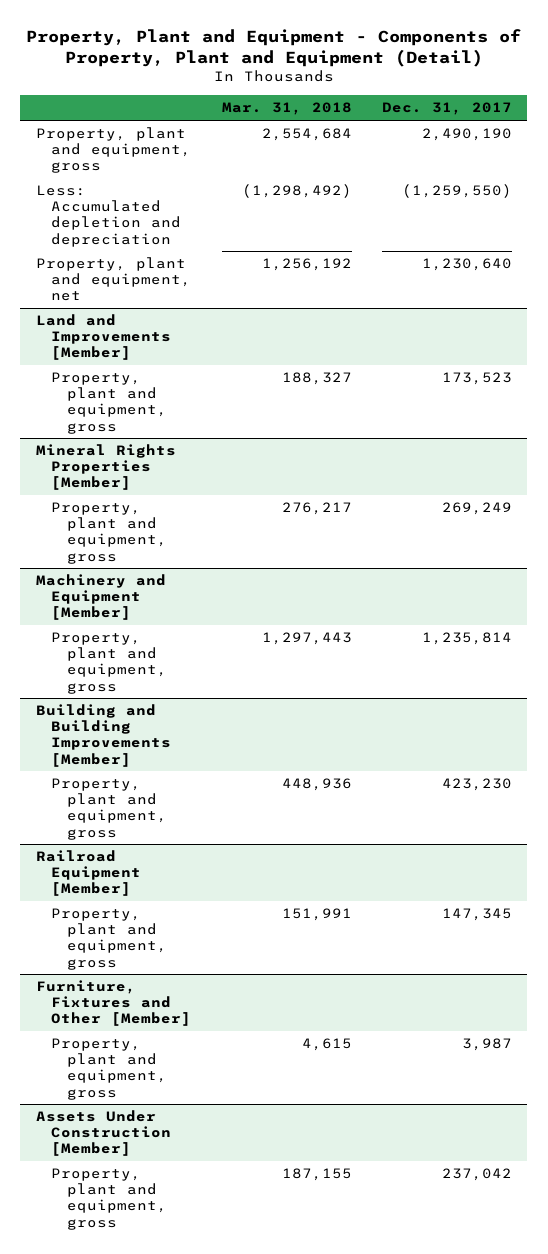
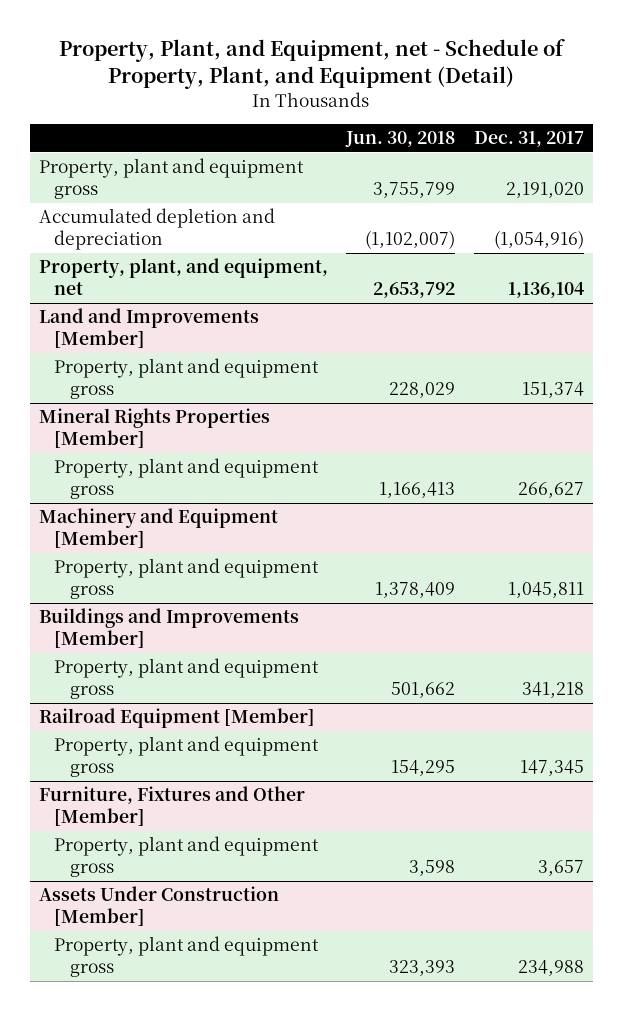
[25,28,521,67] Property, Plant and Equipment - Components of Property, Plant and Equipment (Detail) -> [59,39,566,90] Property, Plant, and Equipment, net - Schedule of Property, Plant, and Equipment (Detail)
[221,102,352,116] Mar. 31, 2018 -> none
none -> [345,131,456,148] Jun. 30, 2018
[35,127,192,174] Property, plant and equipment, gross -> [38,158,304,200] Property, plant and equipment gross
[422,128,513,142] 2,490,190 -> [505,182,584,199] 2,191,020
[35,185,182,247] Less: Accumulated depletion and depreciation -> [38,208,275,251] Accumulated depletion and depreciation
[402,184,513,199] (1,259,550) -> [493,230,584,250] (1,054,916)
[35,257,192,302] Property, plant and equipment, net -> [38,258,328,296] Property, plant, and equipment, net
[422,258,513,272] 1,230,640 -> [507,282,584,299] 1,136,104
[51,372,167,434] Property, plant and equipment, gross -> [54,358,320,400] Property, plant and equipment gross
[442,372,513,386] 173,523 -> [521,382,584,399] 151,374
[51,502,167,564] Property, plant and equipment, gross -> [54,458,320,500] Property, plant and equipment gross
[442,502,513,516] 269,249 -> [517,482,584,499] 266,627
[51,632,167,694] Property, plant and equipment, gross -> [54,558,320,600] Property, plant and equipment gross
[422,632,513,646] 1,235,814 -> [507,582,584,599] 1,045,811
[35,704,172,767] Building and Building Improvements [Member] -> [38,608,299,649] Buildings and Improvements [Member]
[51,778,167,840] Property, plant and equipment, gross -> [54,658,320,700] Property, plant and equipment gross
[442,778,513,792] 423,230 -> [521,682,584,699] 341,218
[51,908,167,970] Property, plant and equipment, gross -> [54,736,320,778] Property, plant and equipment gross
[51,1038,167,1100] Property, plant and equipment, gross -> [54,836,320,878] Property, plant and equipment gross
[462,1038,513,1052] 3,987 -> [537,860,584,877] 3,657
[51,1168,167,1230] Property, plant and equipment, gross -> [54,936,320,978] Property, plant and equipment gross
[442,1168,513,1182] 237,042 -> [517,960,584,977] 234,988

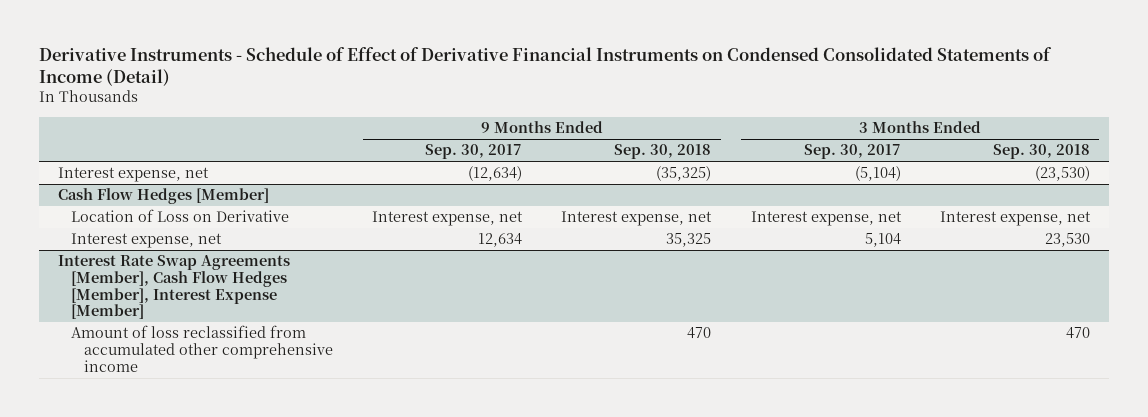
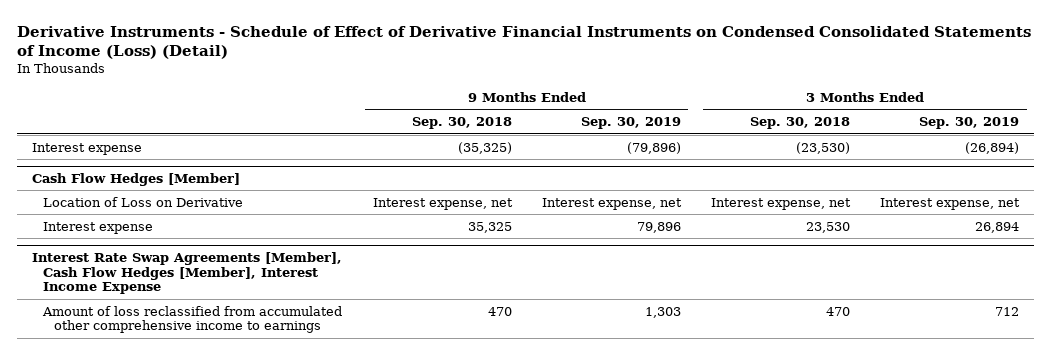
[38,46,1052,87] Derivative Instruments - Schedule of Effect of Derivative Financial Instruments on Condensed Consolidated Statements of Income (Detail) -> [17,25,1032,59] Derivative Instruments - Schedule of Effect of Derivative Financial Instruments on Condensed Consolidated Statements of Income (Loss) (Detail)
[425,144,523,160] Sep. 30, 2017 -> none
[803,144,901,160] Sep. 30, 2017 -> none
none -> [580,117,681,130] Sep. 30, 2019
none -> [919,117,1020,130] Sep. 30, 2019
[58,167,210,183] Interest expense, net -> [32,142,143,155] Interest expense
[71,233,223,249] Interest expense, net -> [43,221,154,234] Interest expense
[58,255,291,320] Interest Rate Swap Agreements [Member], Cash Flow Hedges [Member], Interest Expense [Member] -> [32,251,343,295] Interest Rate Swap Agreements [Member], Cash Flow Hedges [Member], Interest Income Expense
[71,325,334,372] Amount of loss reclassified from accumulated other comprehensive income -> [42,305,343,334] Amount of loss reclassified from accumulated other comprehensive income to earnings

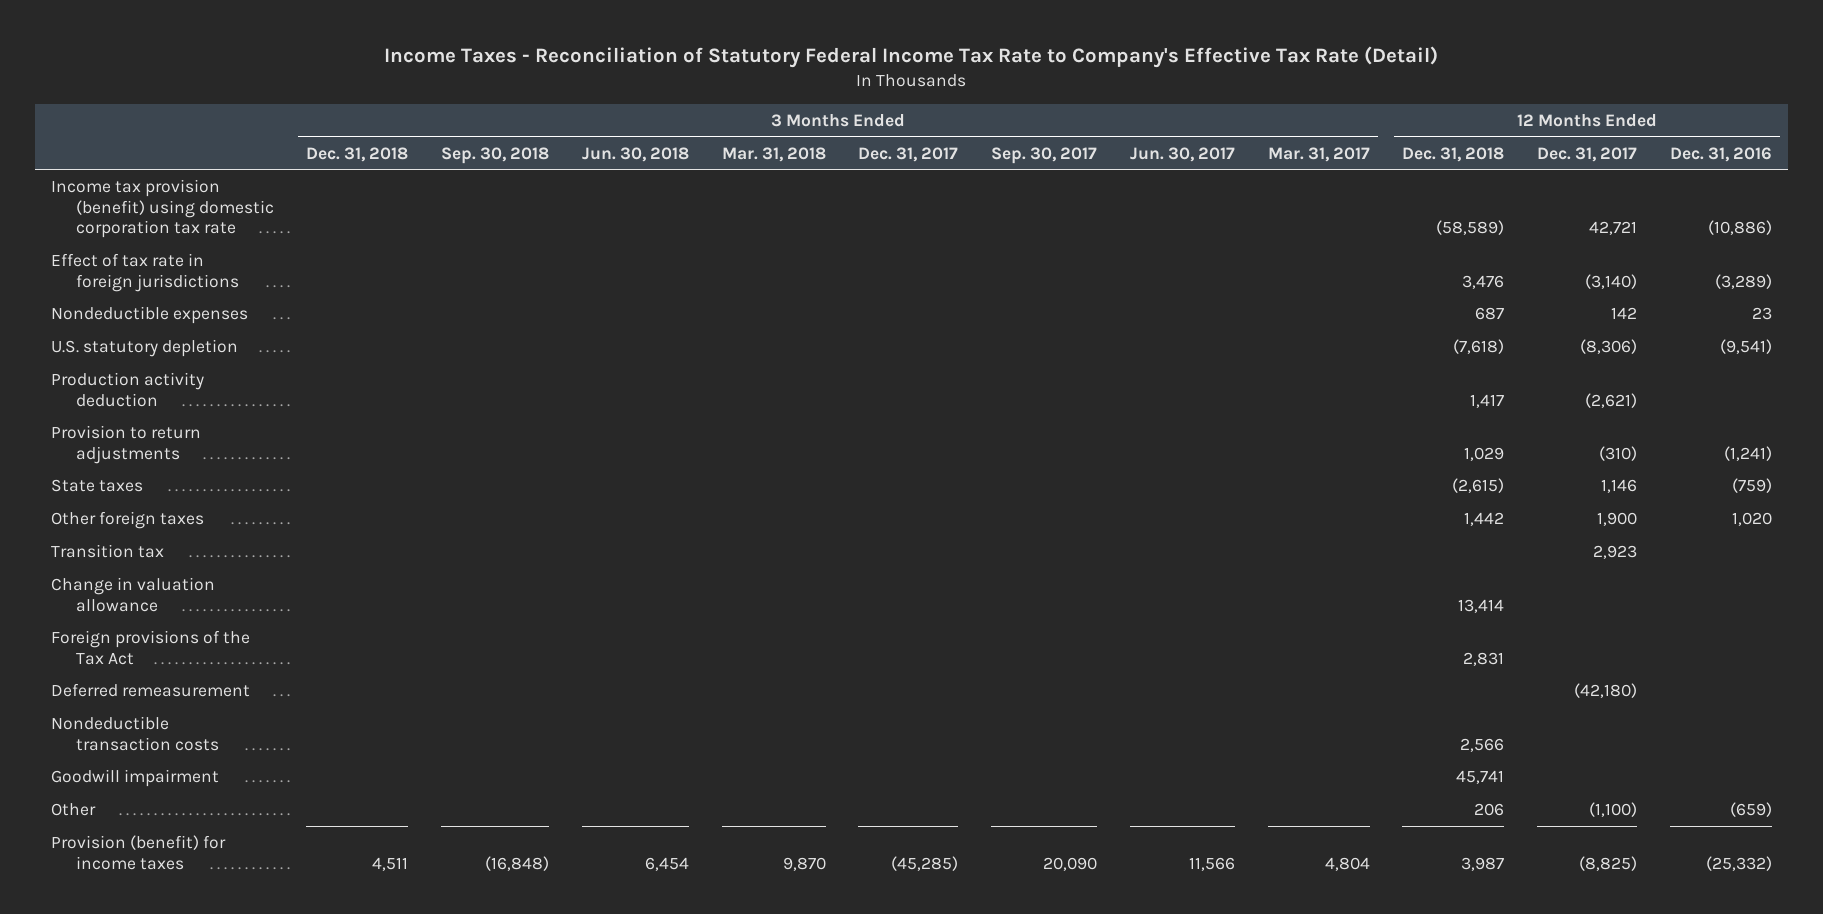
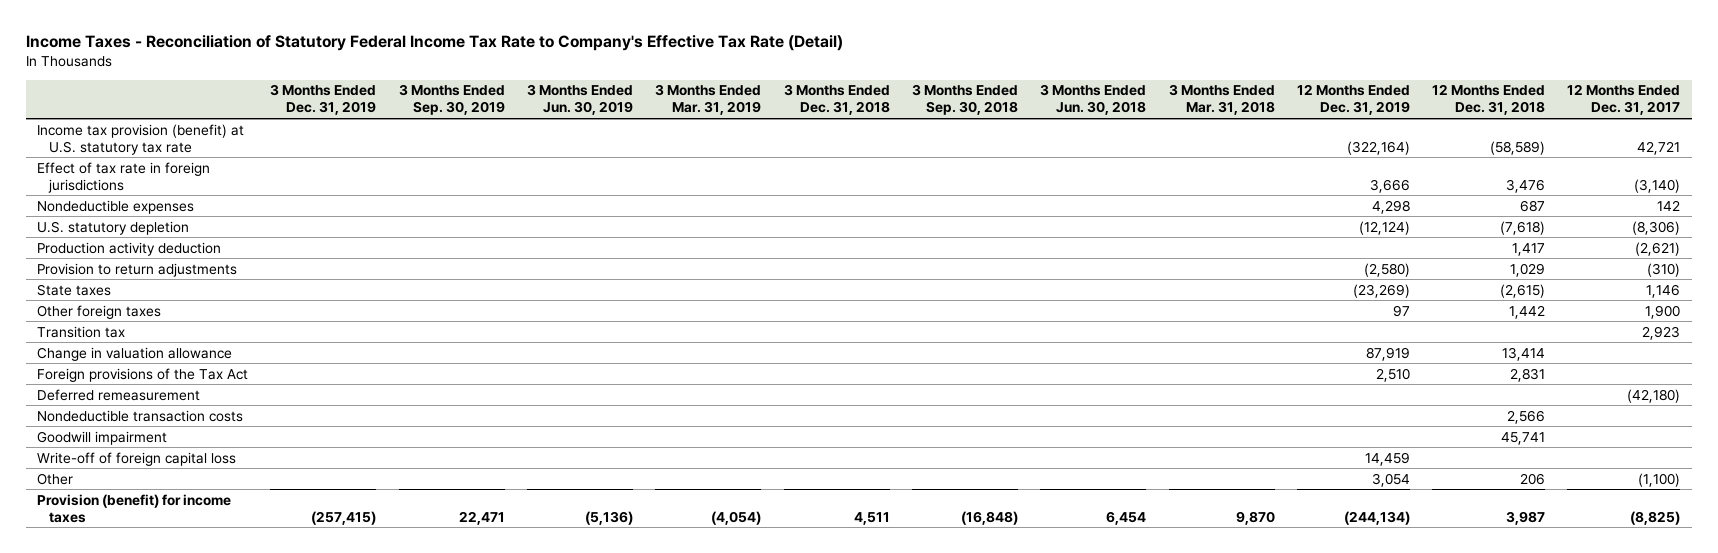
[858,146,959,162] Dec. 31, 2017 -> none
[991,146,1098,164] Sep. 30, 2017 -> none
[1129,146,1235,162] Jun. 30, 2017 -> none
[1267,146,1370,162] Mar. 31, 2017 -> none
[1669,146,1772,162] Dec. 31, 2016 -> none
none -> [270,84,377,116] 3 Months Ended Dec. 31, 2019
none -> [398,84,505,116] 3 Months Ended Sep. 30, 2019
none -> [527,84,634,116] 3 Months Ended Jun. 30, 2019
none -> [655,84,762,116] 3 Months Ended Mar. 31, 2019
none -> [1296,84,1410,116] 12 Months Ended Dec. 31, 2019
[51,178,274,239] Income tax provision (benefit) using domestic corporation tax rate -> [37,123,245,155] Income tax provision (benefit) at U.S. statutory tax rate
none -> [37,451,237,466] Write-off of foreign capital loss

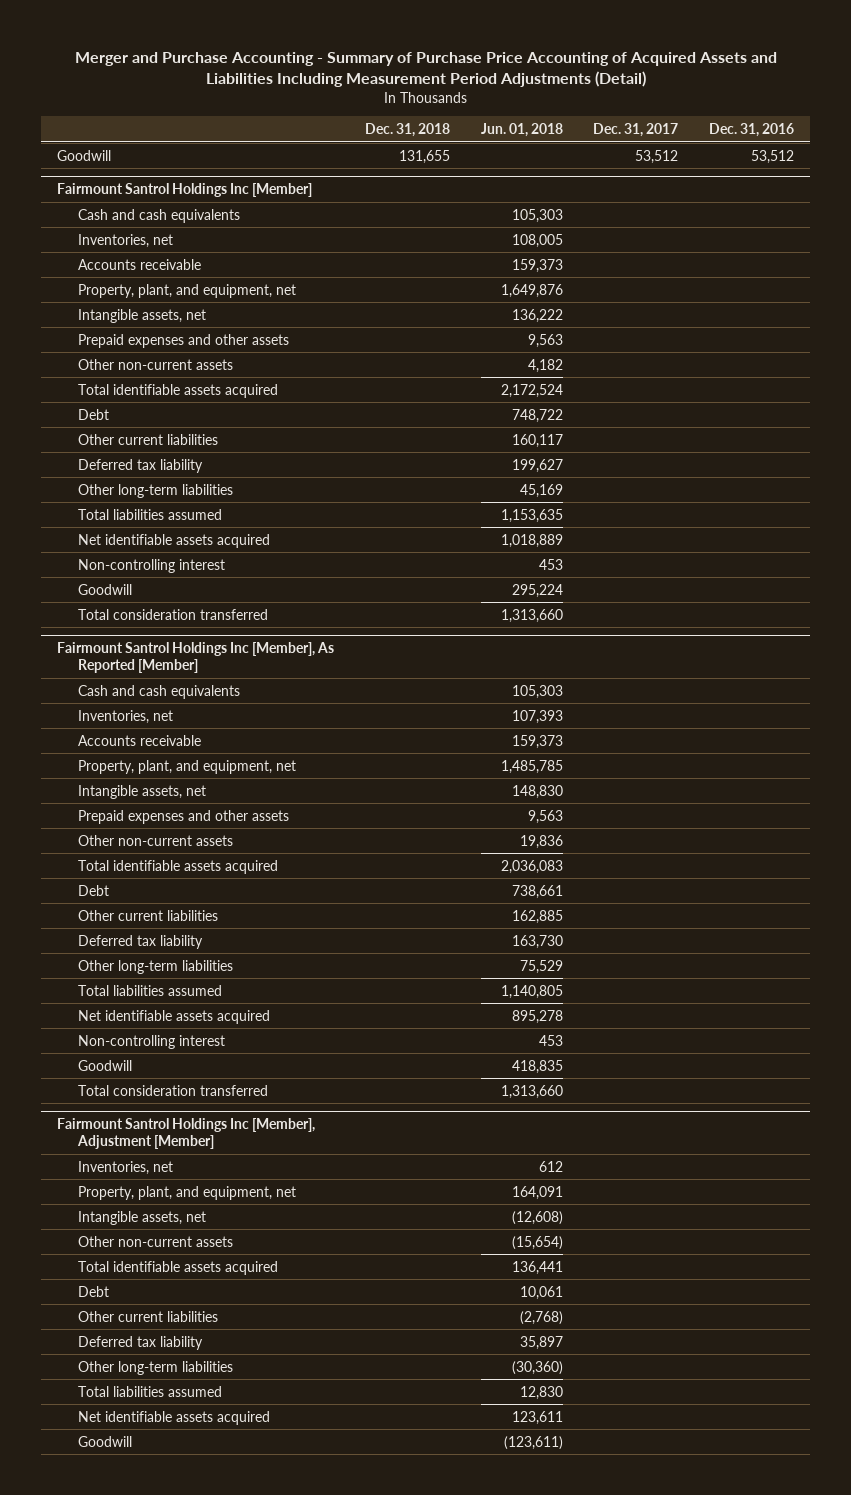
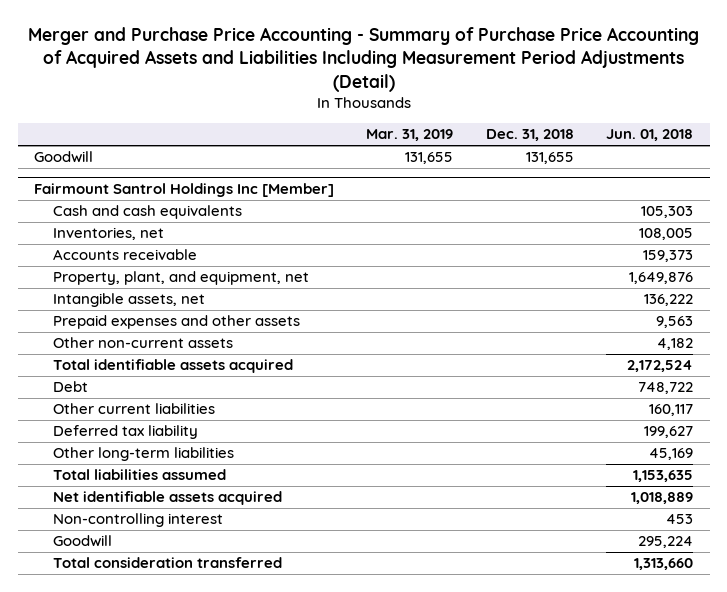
[74,51,777,88] Merger and Purchase Accounting - Summary of Purchase Price Accounting of Acquired Assets and Liabilities Including Measurement Period Adjustments (Detail) -> [27,27,699,92] Merger and Purchase Price Accounting - Summary of Purchase Price Accounting of Acquired Assets and Liabilities Including Measurement Period Adjustments (Detail)
[593,123,679,138] Dec. 31, 2017 -> none
[709,123,795,138] Dec. 31, 2016 -> none
none -> [366,129,454,142] Mar. 31, 2019
[56,642,334,674] Fairmount Santrol Holdings Inc [Member], As Reported [Member] -> none
[78,684,241,699] Cash and cash equivalents -> none
[78,709,174,724] Inventories, net -> none
[78,734,202,746] Accounts receivable -> none
[78,759,297,774] Property, plant, and equipment, net -> none
[78,784,207,799] Intangible assets, net -> none
[78,809,290,824] Prepaid expenses and other assets -> none
[78,834,234,846] Other non-current assets -> none
[78,859,279,874] Total identifiable assets acquired -> none
[78,884,110,896] Debt -> none
[78,909,219,921] Other current liabilities -> none
[78,934,204,949] Deferred tax liability -> none
[78,959,234,974] Other long-term liabilities -> none
[78,984,223,996] Total liabilities assumed -> none
[78,1009,271,1024] Net identifiable assets acquired -> none
[78,1034,226,1049] Non-controlling interest -> none
[78,1059,133,1071] Goodwill -> none
[78,1084,269,1096] Total consideration transferred -> none
[56,1118,315,1150] Fairmount Santrol Holdings Inc [Member], Adjustment [Member] -> none
[78,1160,174,1175] Inventories, net -> none
[78,1185,297,1200] Property, plant, and equipment, net -> none
[78,1210,207,1225] Intangible assets, net -> none
[78,1235,234,1247] Other non-current assets -> none
[78,1260,279,1275] Total identifiable assets acquired -> none
[78,1285,110,1297] Debt -> none
[78,1310,219,1322] Other current liabilities -> none
[78,1335,204,1350] Deferred tax liability -> none
[78,1360,234,1375] Other long-term liabilities -> none
[78,1385,223,1397] Total liabilities assumed -> none
[78,1410,271,1425] Net identifiable assets acquired -> none
[78,1435,133,1447] Goodwill -> none

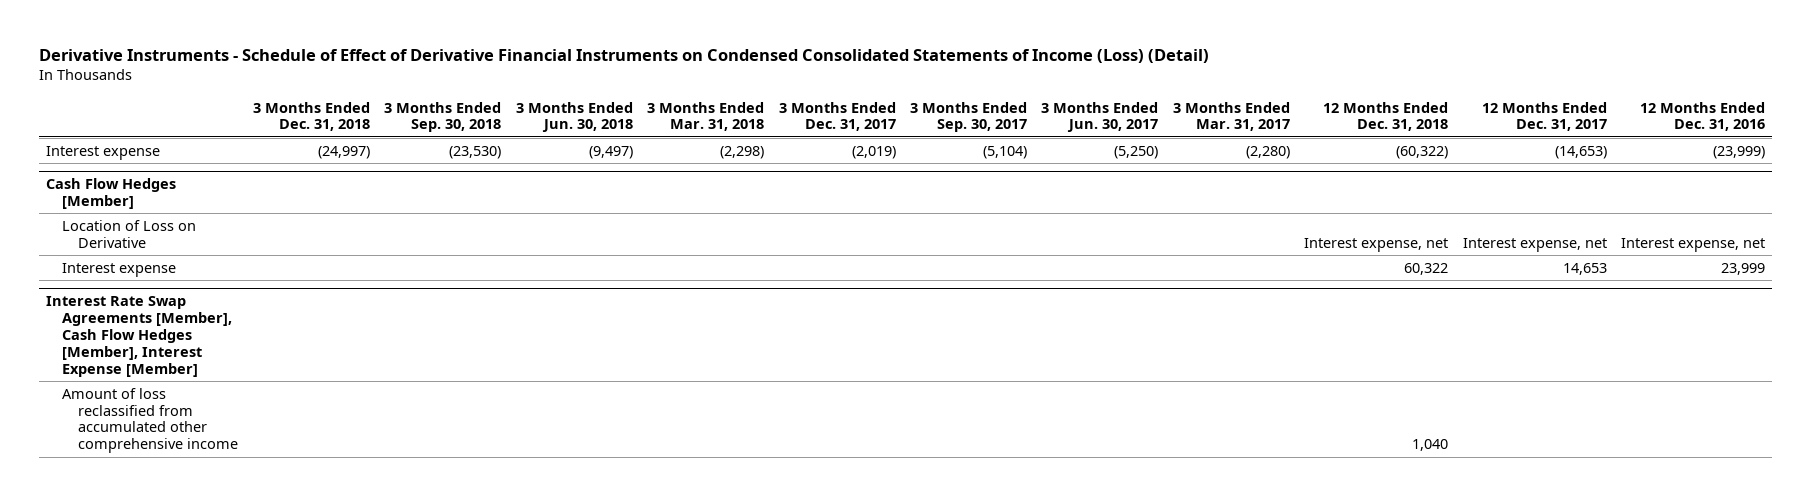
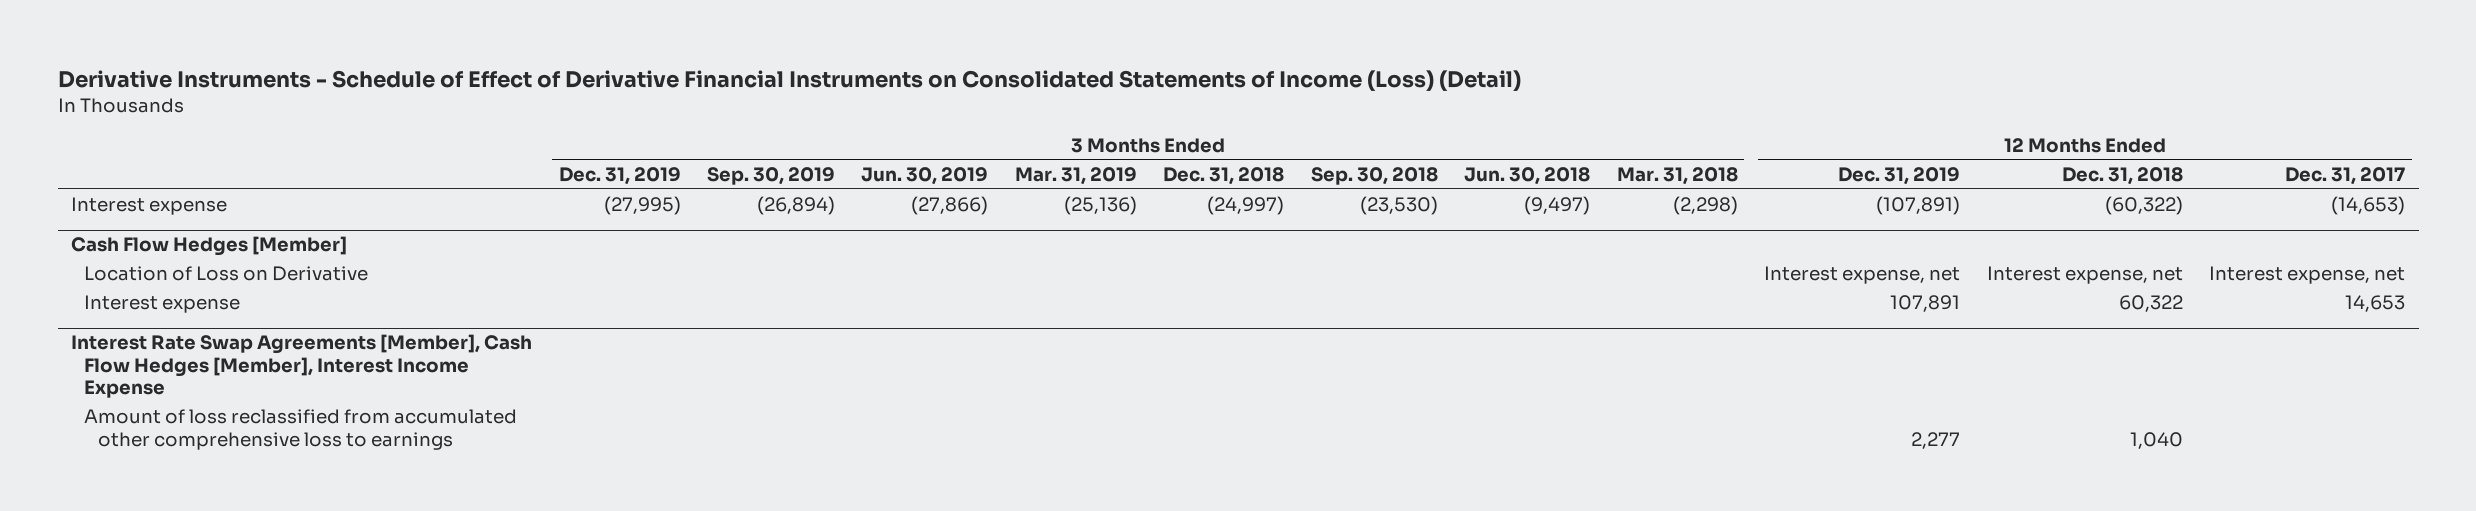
[38,48,1209,63] Derivative Instruments - Schedule of Effect of Derivative Financial Instruments on Condensed Consolidated Statements of Income (Loss) (Detail) -> [57,69,1521,91] Derivative Instruments - Schedule of Effect of Derivative Financial Instruments on Consolidated Statements of Income (Loss) (Detail)
[778,101,896,132] 3 Months Ended Dec. 31, 2017 -> none
[909,101,1027,133] 3 Months Ended Sep. 30, 2017 -> none
[1041,101,1159,133] 3 Months Ended Jun. 30, 2017 -> none
[1172,101,1290,132] 3 Months Ended Mar. 31, 2017 -> none
[1639,101,1765,132] 12 Months Ended Dec. 31, 2016 -> none
none -> [558,166,681,185] Dec. 31, 2019
none -> [706,166,835,185] Sep. 30, 2019
none -> [861,166,989,185] Jun. 30, 2019
none -> [1014,166,1137,185] Mar. 31, 2019
none -> [1838,166,1961,185] Dec. 31, 2019
[45,296,233,377] Interest Rate Swap Agreements [Member], Cash Flow Hedges [Member], Interest Expense [Member] -> [71,334,533,399] Interest Rate Swap Agreements [Member], Cash Flow Hedges [Member], Interest Income Expense
[62,387,239,454] Amount of loss reclassified from accumulated other comprehensive income -> [84,409,518,450] Amount of loss reclassified from accumulated other comprehensive loss to earnings

